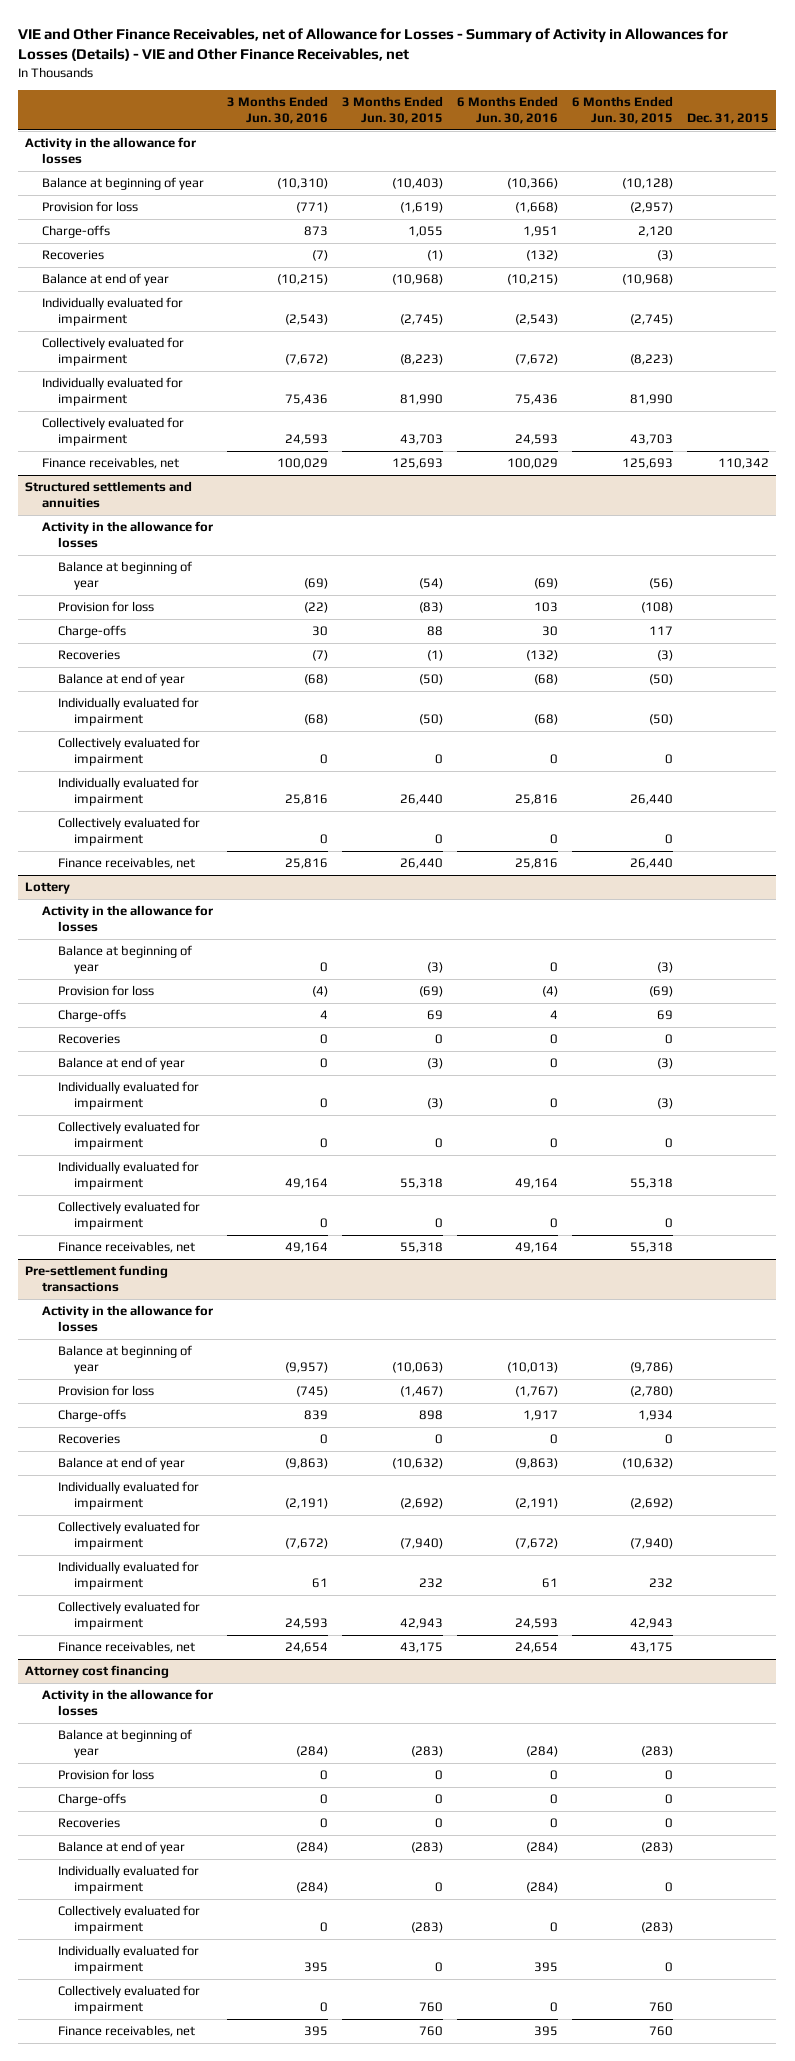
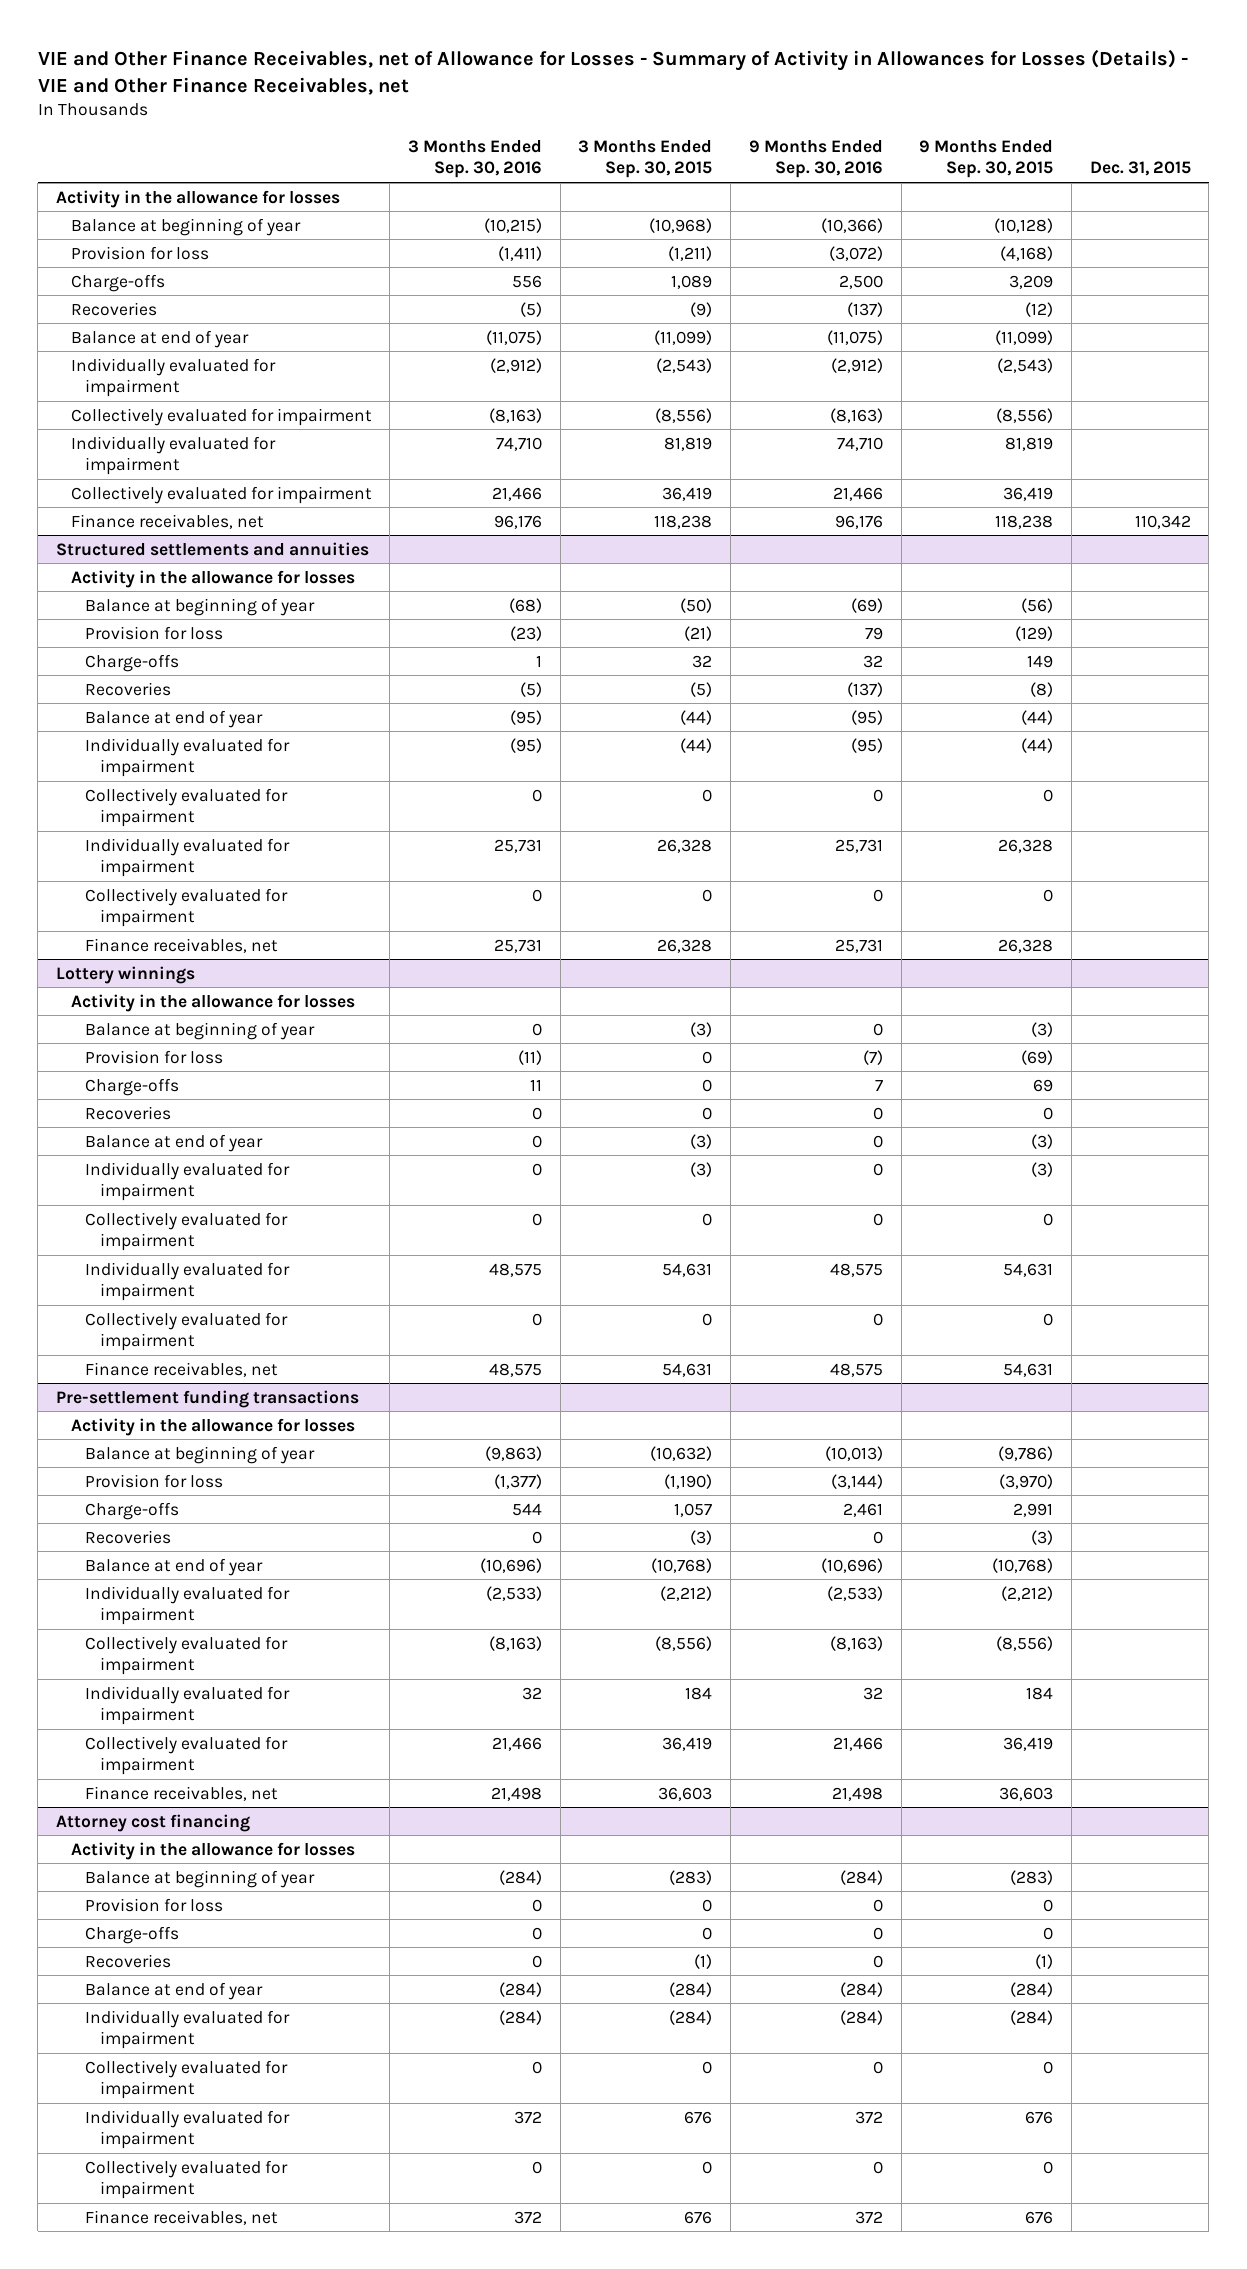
[226,96,328,124] 3 Months Ended Jun. 30, 2016 -> none
[341,96,443,124] 3 Months Ended Jun. 30, 2015 -> none
[457,96,559,124] 6 Months Ended Jun. 30, 2016 -> none
[572,96,674,124] 6 Months Ended Jun. 30, 2015 -> none
none -> [408,139,543,179] 3 Months Ended Sep. 30, 2016
none -> [578,139,713,179] 3 Months Ended Sep. 30, 2015
none -> [748,139,883,179] 9 Months Ended Sep. 30, 2016
none -> [919,139,1054,179] 9 Months Ended Sep. 30, 2015
[25,882,71,895] Lottery -> [56,965,196,984] Lottery winnings

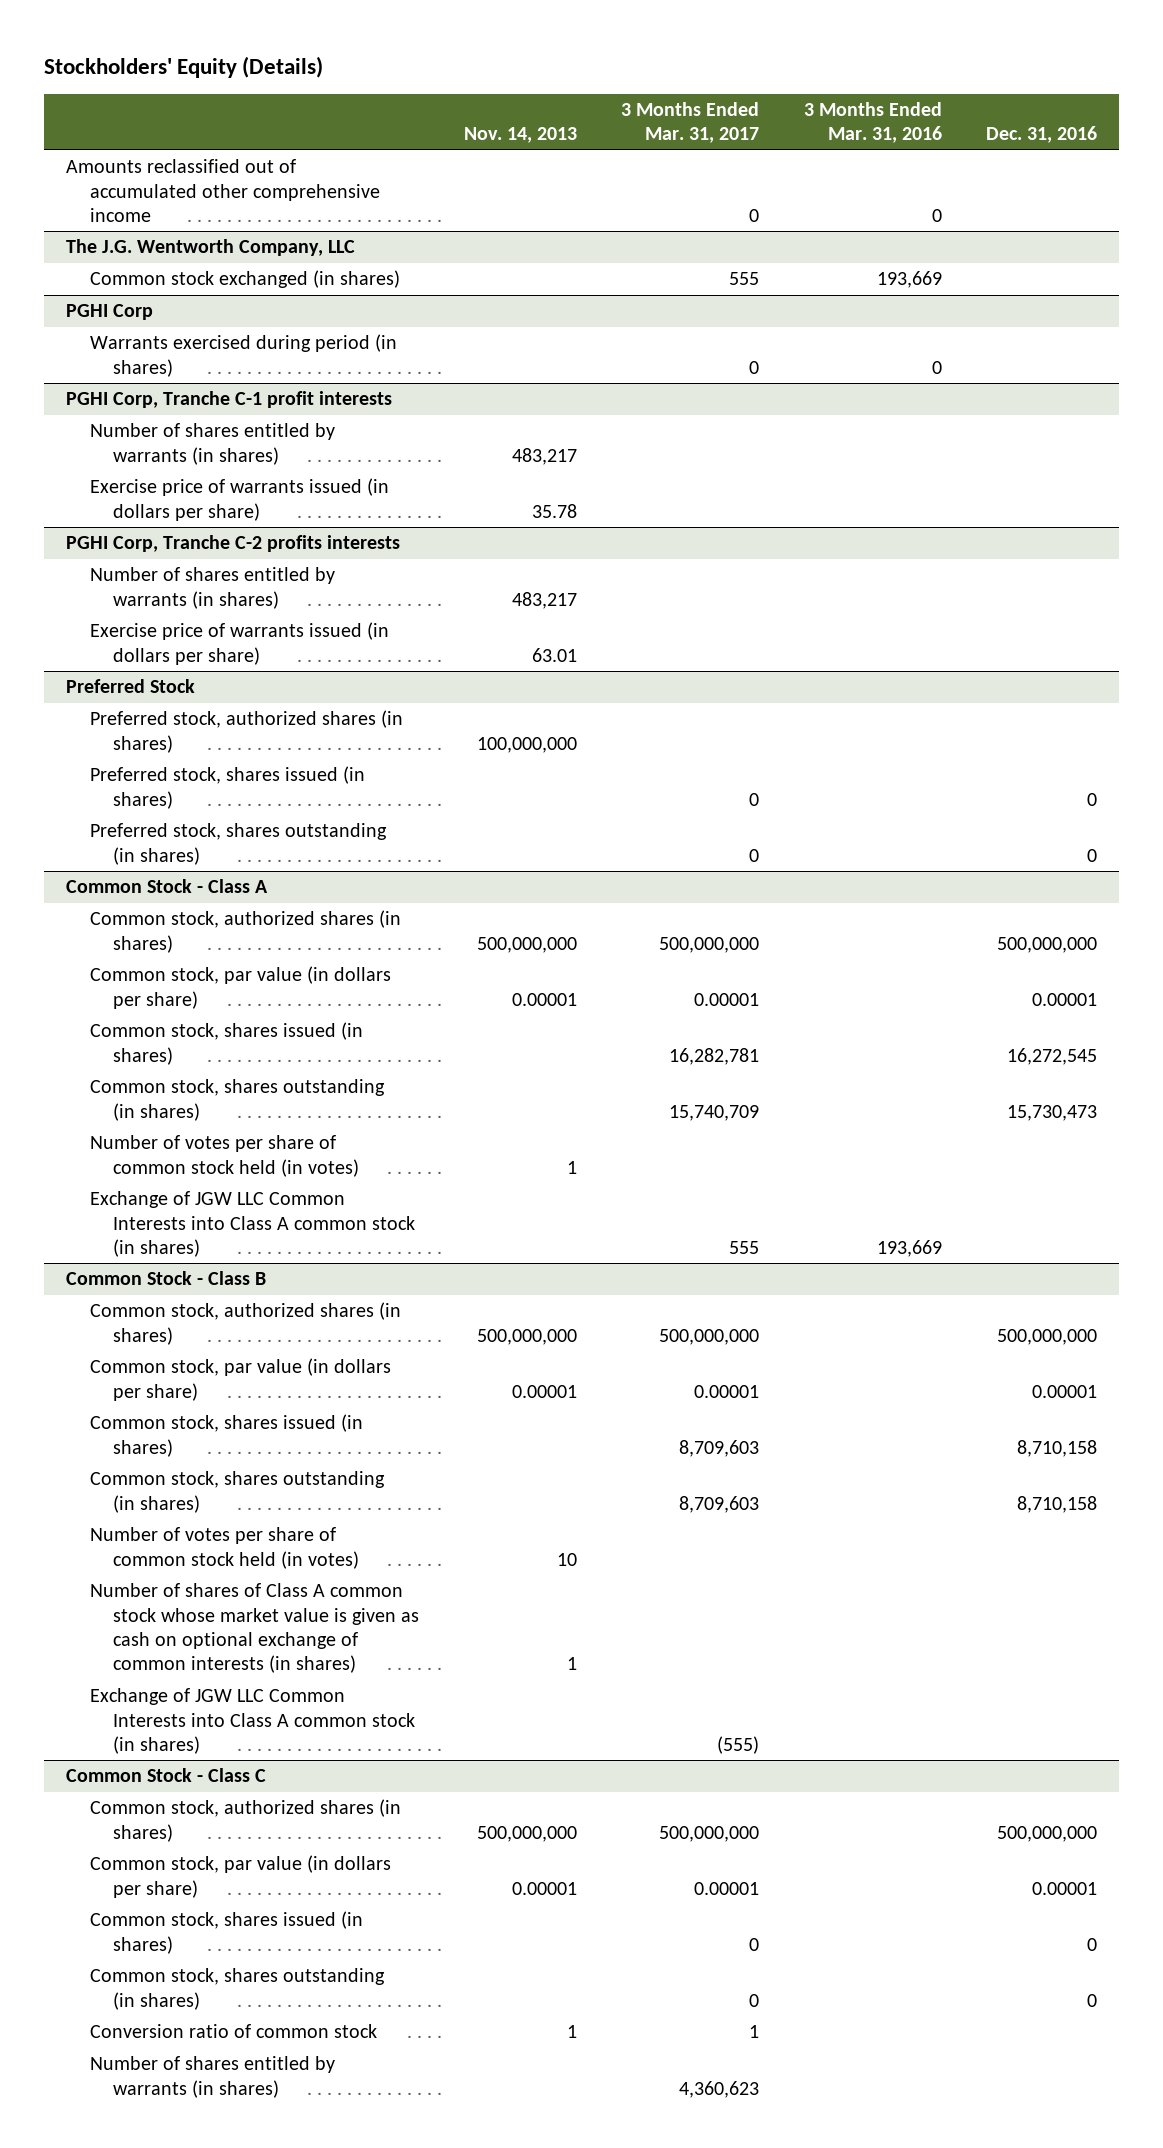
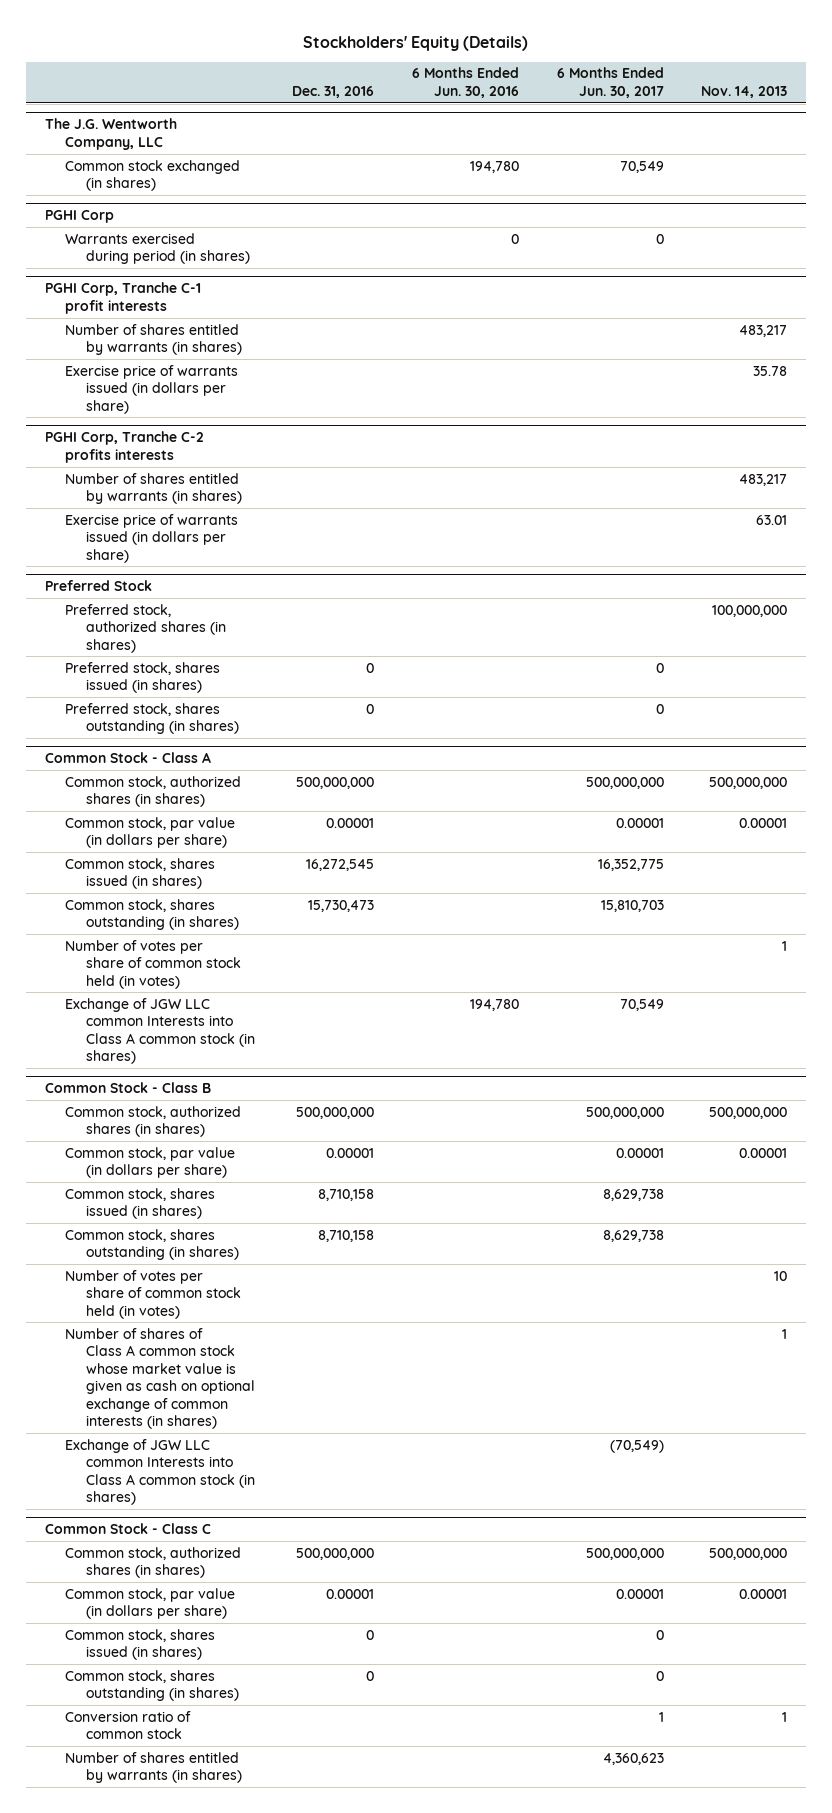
[621,102,760,144] 3 Months Ended Mar. 31, 2017 -> none
[803,102,942,144] 3 Months Ended Mar. 31, 2016 -> none
none -> [411,67,519,99] 6 Months Ended Jun. 30, 2016
none -> [556,67,664,99] 6 Months Ended Jun. 30, 2017
[65,159,380,222] Amounts reclassified out of accumulated other comprehensive income -> none
[89,1191,416,1257] Exchange of JGW LLC Common Interests into Class A common stock (in shares) -> [65,997,255,1065] Exchange of JGW LLC common Interests into Class A common stock (in shares)
[89,1688,416,1754] Exchange of JGW LLC Common Interests into Class A common stock (in shares) -> [65,1438,255,1506] Exchange of JGW LLC common Interests into Class A common stock (in shares)

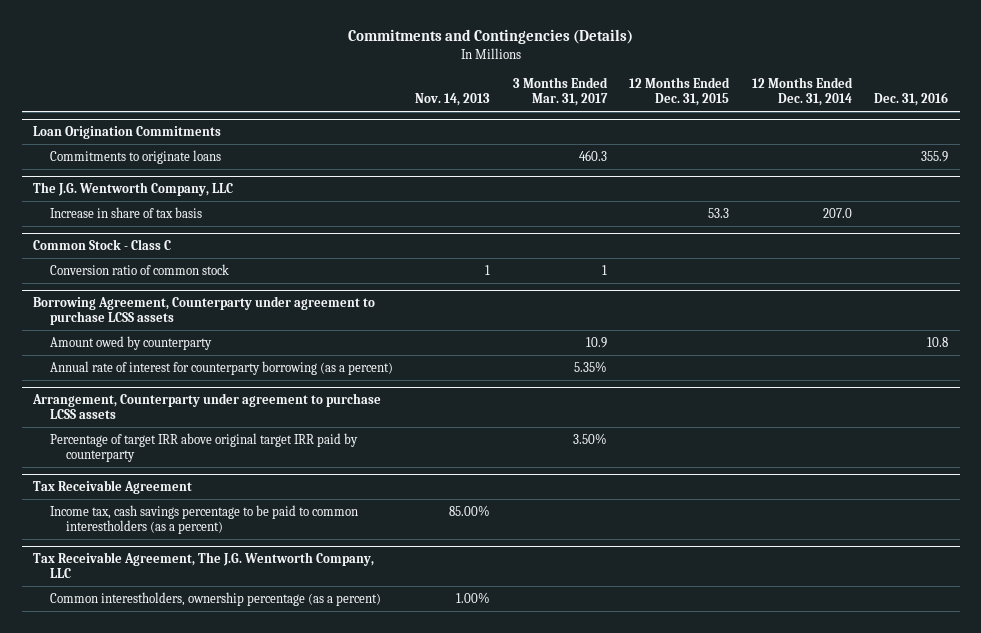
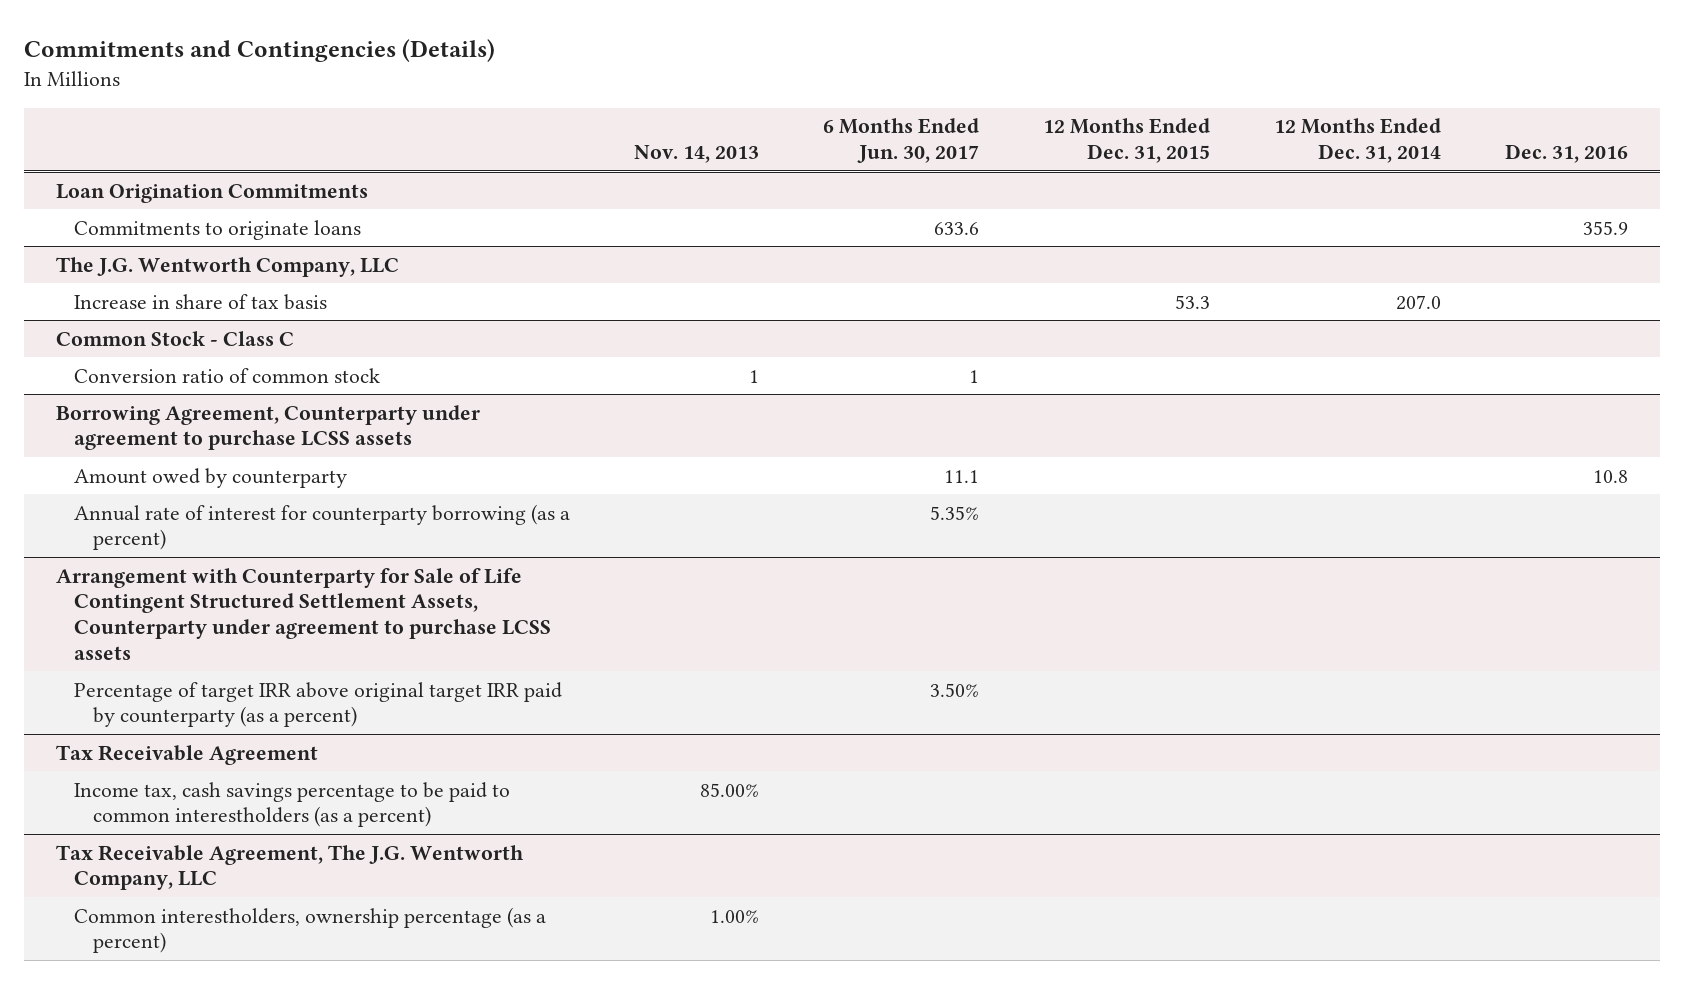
[512,77,608,107] 3 Months Ended Mar. 31, 2017 -> none
none -> [823,118,980,164] 6 Months Ended Jun. 30, 2017
[31,393,381,420] Arrangement, Counterparty under agreement to purchase LCSS assets -> [55,567,552,660] Arrangement with Counterparty for Sale of Life Contingent Structured Settlement Assets, Counterparty under agreement to purchase LCSS assets
[49,432,358,462] Percentage of target IRR above original target IRR paid by counterparty -> [74,681,563,728] Percentage of target IRR above original target IRR paid by counterparty (as a percent)

